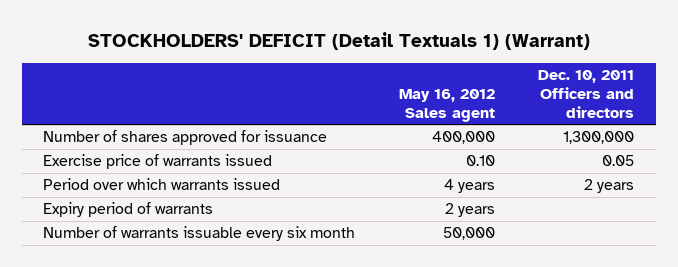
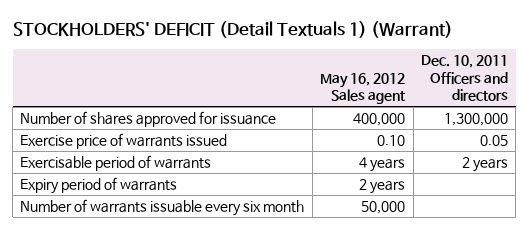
[43,178,281,191] Period over which warrants issued -> [20,155,212,172] Exercisable period of warrants

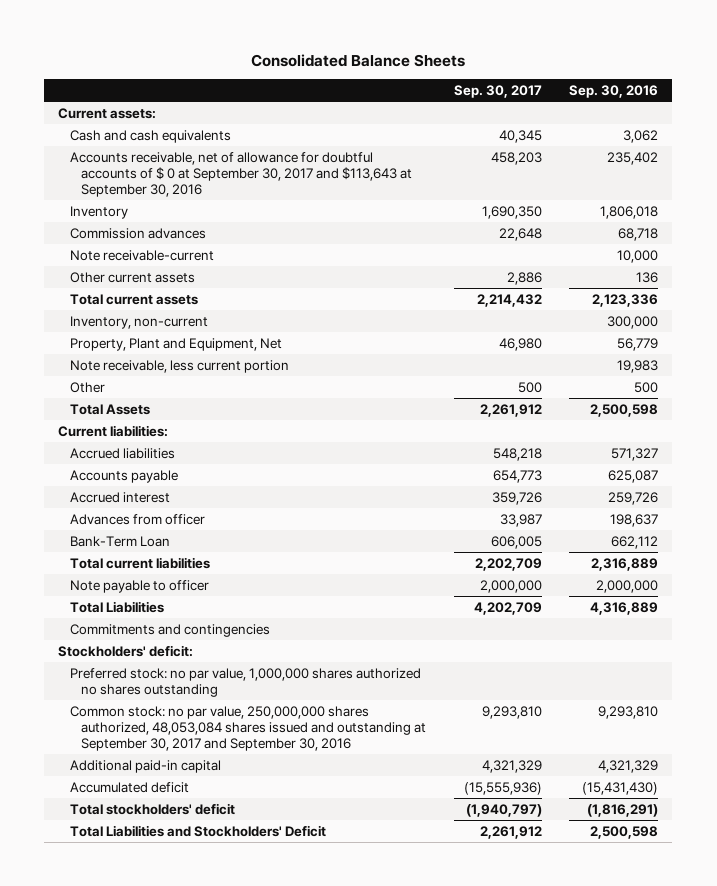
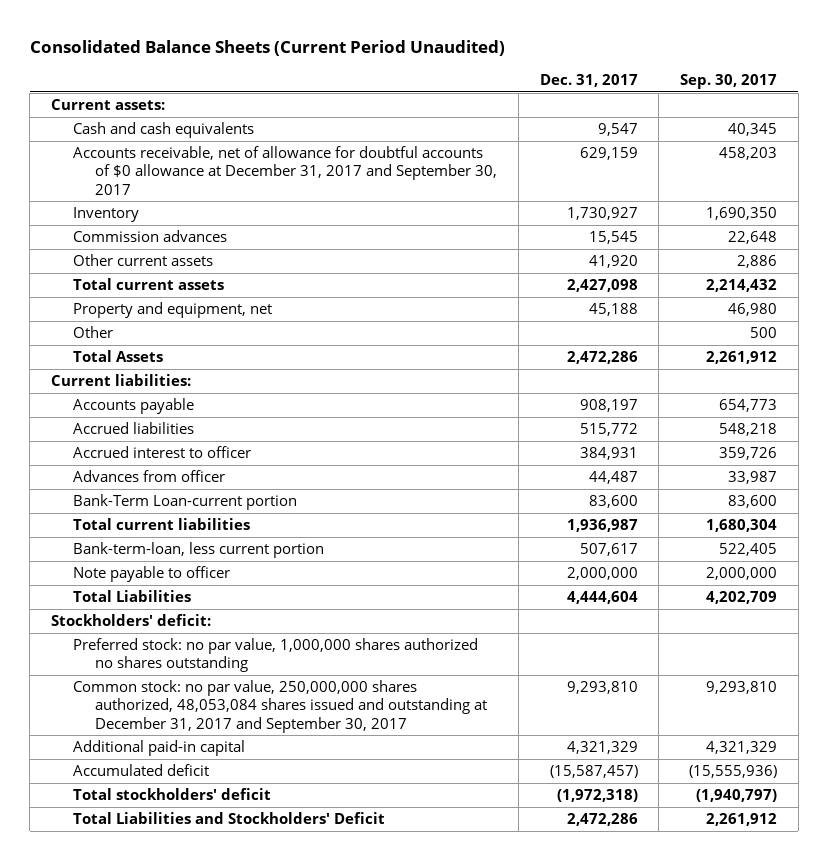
[251,53,466,67] Consolidated Balance Sheets -> [29,40,505,57] Consolidated Balance Sheets (Current Period Unaudited)
[569,85,659,99] Sep. 30, 2016 -> none
none -> [539,74,638,88] Dec. 31, 2017
[69,151,413,197] Accounts receivable, net of allowance for doubtful accounts of $ 0 at September 30, 2017 and $113,643 at September 30, 2016 -> [73,146,498,195] Accounts receivable, net of allowance for doubtful accounts of $0 allowance at December 31, 2017 and September 30, 2017
[69,249,214,261] Note receivable-current -> none
[69,315,208,329] Inventory, non-current -> none
[69,359,289,373] Note receivable, less current portion -> none
[69,337,282,351] Property, Plant and Equipment, Net -> [73,302,273,319] Property and equipment, net
[69,447,175,459] Accrued liabilities -> [73,422,195,435] Accrued liabilities
[69,491,170,503] Accrued interest -> [73,446,252,459] Accrued interest to officer
[69,535,170,547] Bank-Term Loan -> [73,494,298,511] Bank-Term Loan-current portion
[490,535,542,549] 606,005 -> [728,495,778,509] 83,600
[474,557,542,571] 2,202,709 -> [706,519,778,533] 1,680,304
none -> [73,542,325,559] Bank-term-loan, less current portion
[69,623,270,637] Commitments and contingencies -> none
[69,705,427,751] Common stock: no par value, 250,000,000 shares authorized, 48,053,084 shares issued and outstanding at September 30, 2017 and September 30, 2016 -> [73,680,488,733] Common stock: no par value, 250,000,000 shares authorized, 48,053,084 shares issued and outstanding at December 31, 2017 and September 30, 2017

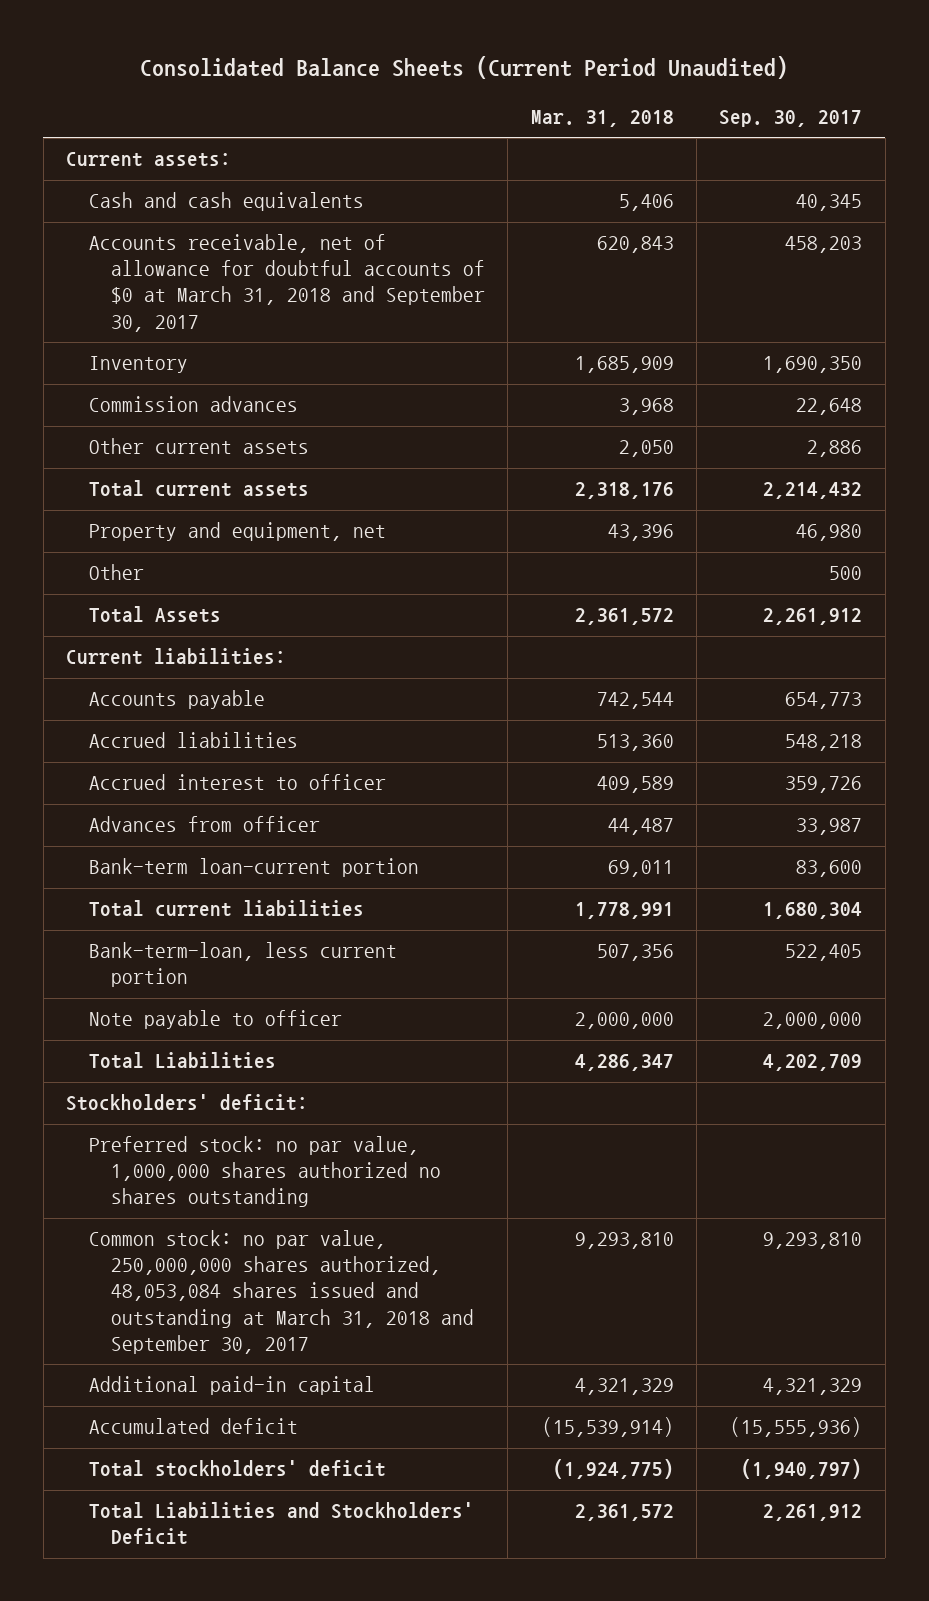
[539,74,638,88] Dec. 31, 2017 -> none
none -> [530,110,674,128] Mar. 31, 2018
[73,146,498,195] Accounts receivable, net of allowance for doubtful accounts of $0 allowance at December 31, 2017 and September 30, 2017 -> [88,234,486,332] Accounts receivable, net of allowance for doubtful accounts of $0 at March 31, 2018 and September 30, 2017
[73,494,298,511] Bank-Term Loan-current portion -> [88,858,419,878] Bank-term loan-current portion
[73,680,488,733] Common stock: no par value, 250,000,000 shares authorized, 48,053,084 shares issued and outstanding at December 31, 2017 and September 30, 2017 -> [88,1230,475,1354] Common stock: no par value, 250,000,000 shares authorized, 48,053,084 shares issued and outstanding at March 31, 2018 and September 30, 2017

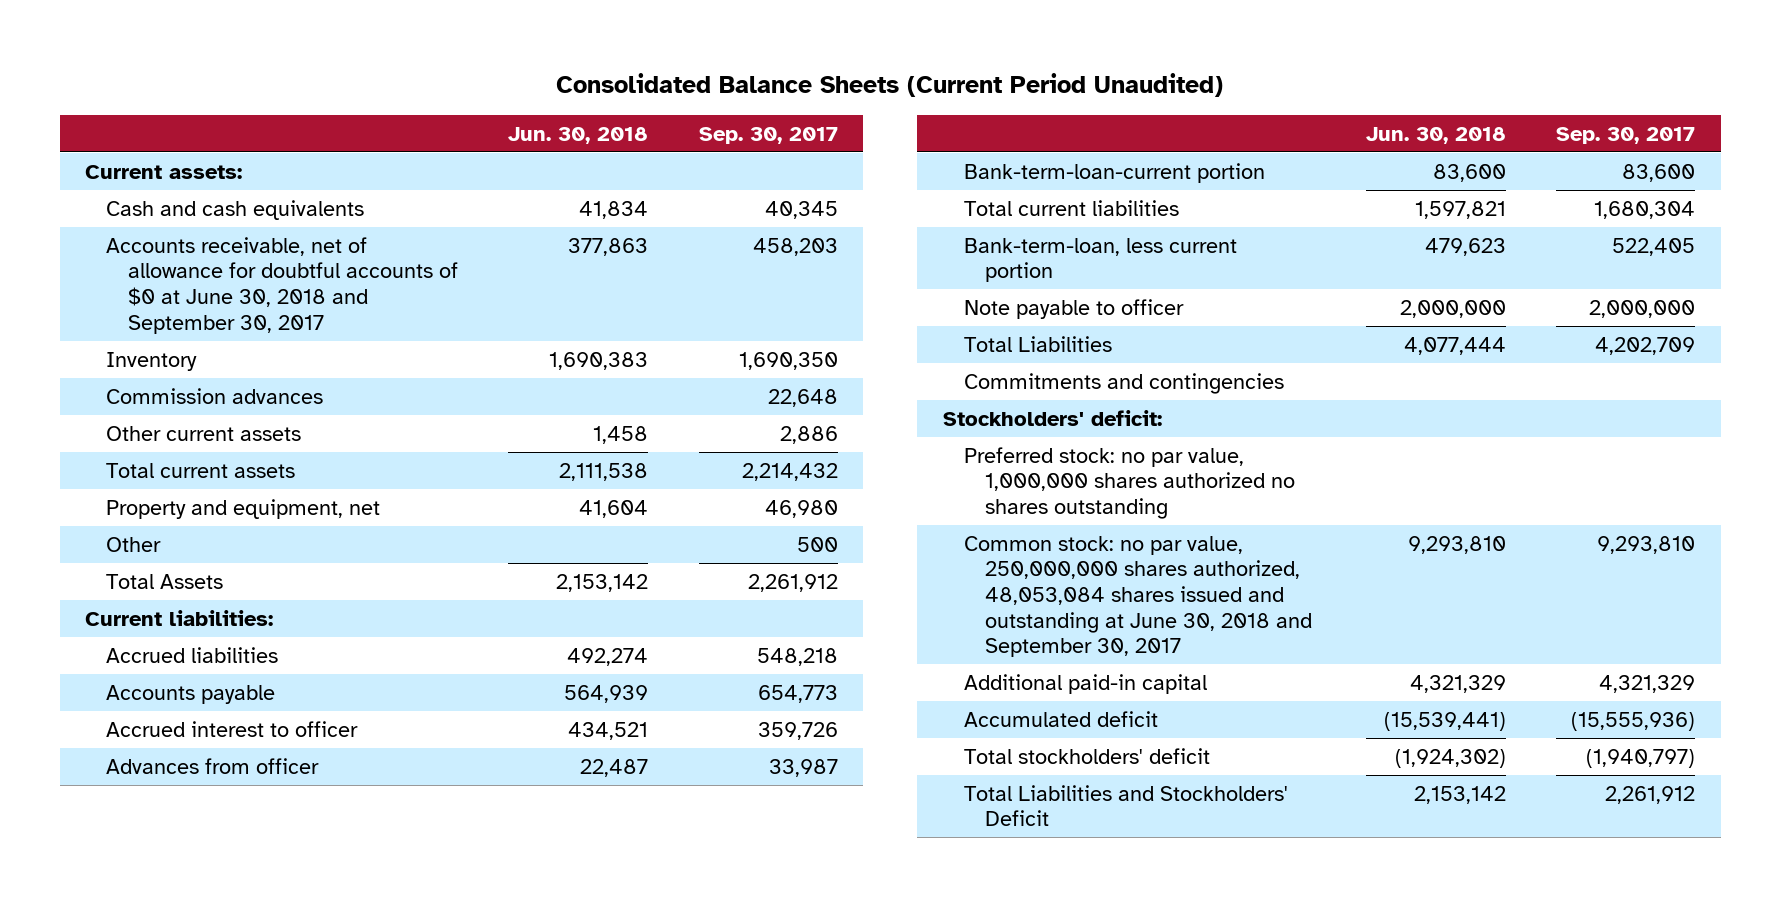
[530,110,674,128] Mar. 31, 2018 -> none
none -> [508,126,649,144] Jun. 30, 2018
[88,234,486,332] Accounts receivable, net of allowance for doubtful accounts of $0 at March 31, 2018 and September 30, 2017 -> [106,236,458,334] Accounts receivable, net of allowance for doubtful accounts of $0 at June 30, 2018 and September 30, 2017
[88,690,265,710] Accounts payable -> [106,684,276,704] Accounts payable
[88,858,419,878] Bank-term loan-current portion -> [963,162,1265,183] Bank-term-loan-current portion
none -> [963,372,1284,394] Commitments and contingencies
[88,1230,475,1354] Common stock: no par value, 250,000,000 shares authorized, 48,053,084 shares issued and outstanding at March 31, 2018 and September 30, 2017 -> [963,535,1313,658] Common stock: no par value, 250,000,000 shares authorized, 48,053,084 shares issued and outstanding at June 30, 2018 and September 30, 2017

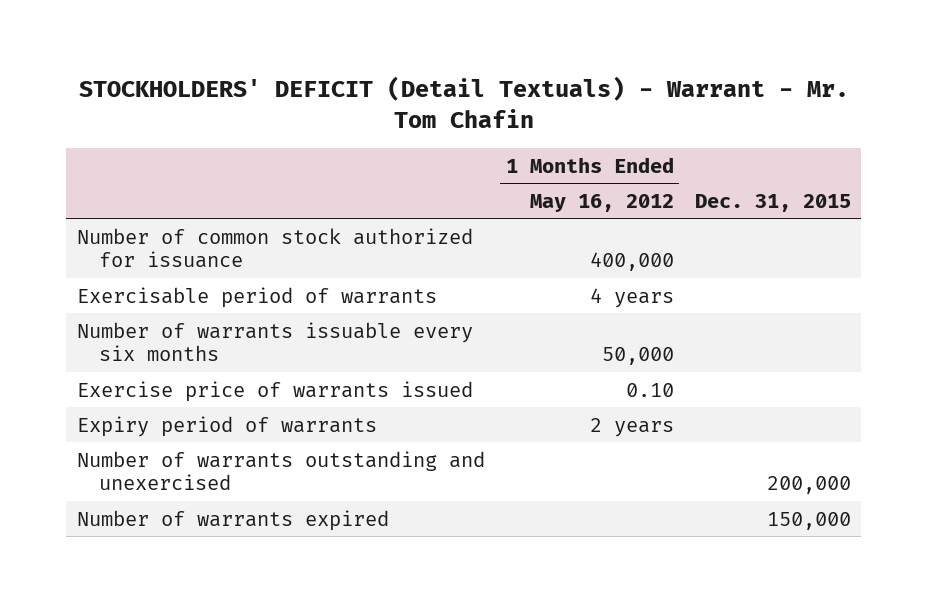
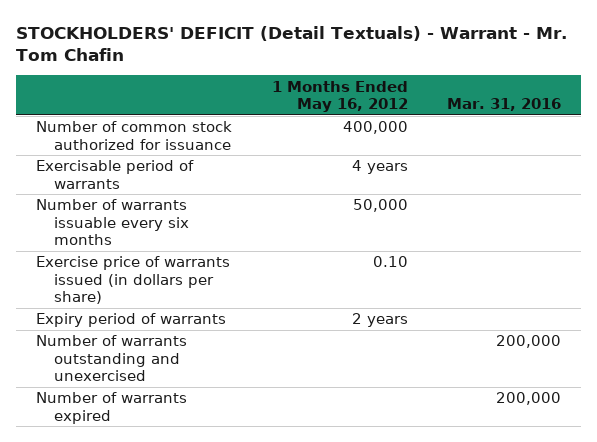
[694,193,851,212] Dec. 31, 2015 -> none
none -> [447,98,562,112] Mar. 31, 2016
[76,380,473,402] Exercise price of warrants issued -> [36,256,231,305] Exercise price of warrants issued (in dollars per share)

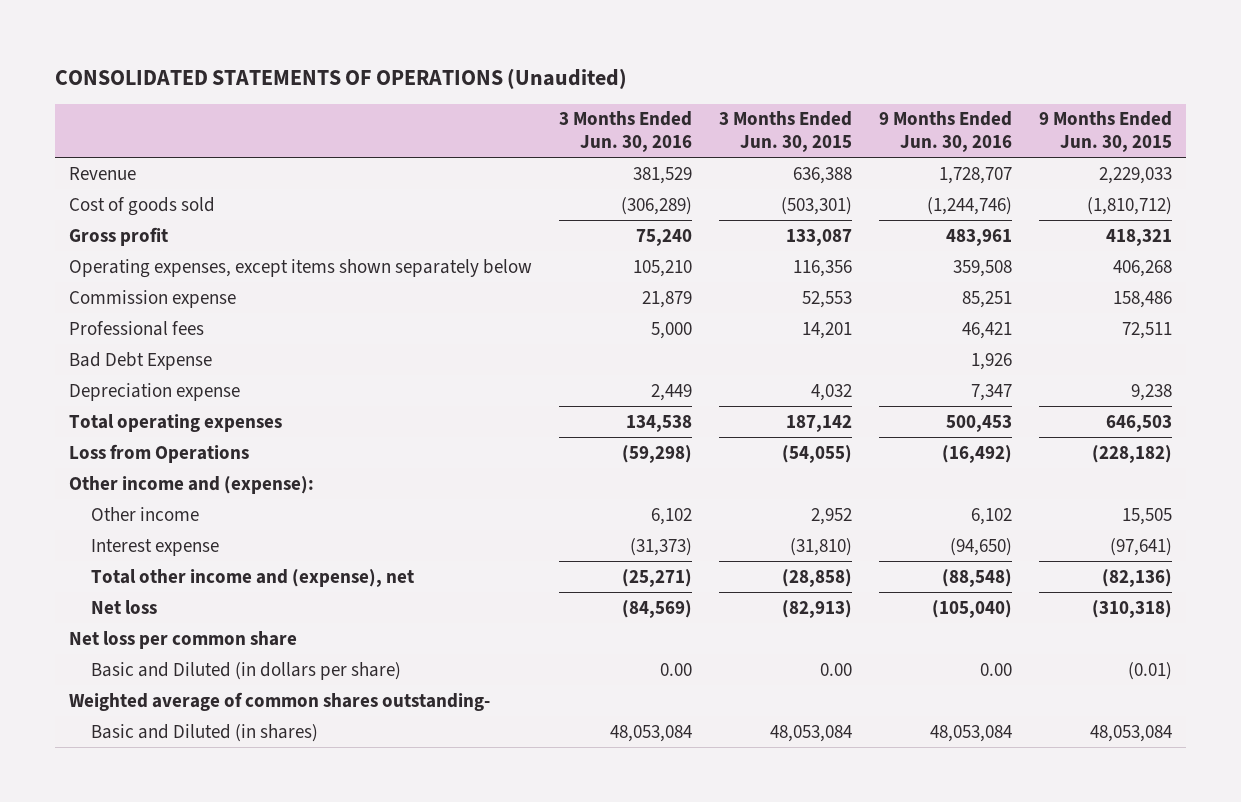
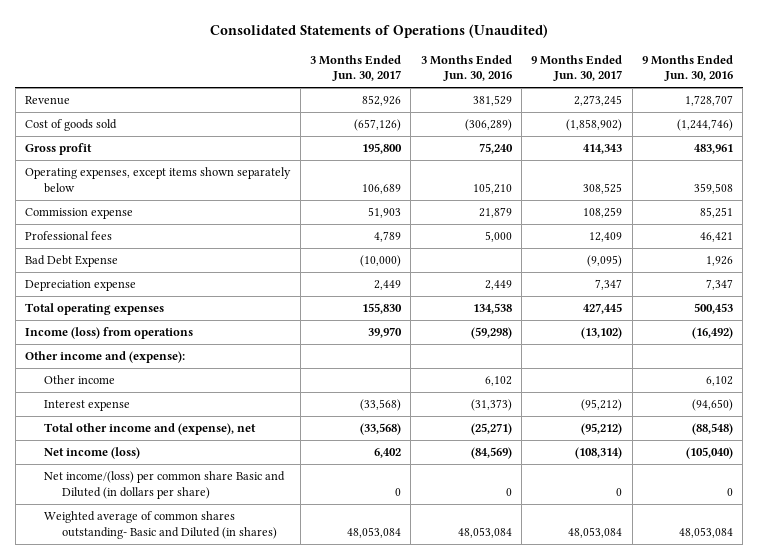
[55,67,628,89] CONSOLIDATED STATEMENTS OF OPERATIONS (Unaudited) -> [210,23,549,38] Consolidated Statements of Operations (Unaudited)
[718,111,852,152] 3 Months Ended Jun. 30, 2015 -> none
[1038,111,1172,152] 9 Months Ended Jun. 30, 2015 -> none
none -> [309,54,401,82] 3 Months Ended Jun. 30, 2017
none -> [531,54,623,82] 9 Months Ended Jun. 30, 2017
[68,443,249,463] Loss from Operations -> [25,327,194,340] Income (loss) from operations
[68,630,297,649] Net loss per common share -> none
[68,691,490,711] Weighted average of common shares outstanding- -> none
[91,599,158,614] Net loss -> [43,447,140,460] Net income (loss)
[91,661,402,680] Basic and Diluted (in dollars per share) -> [43,471,285,499] Net income/(loss) per common share Basic and Diluted (in dollars per share)
[659,662,692,676] 0.00 -> [505,487,512,496] 0
[979,662,1012,676] 0.00 -> [726,487,733,496] 0
[91,723,319,742] Basic and Diluted (in shares) -> [43,511,278,539] Weighted average of common shares outstanding- Basic and Diluted (in shares)

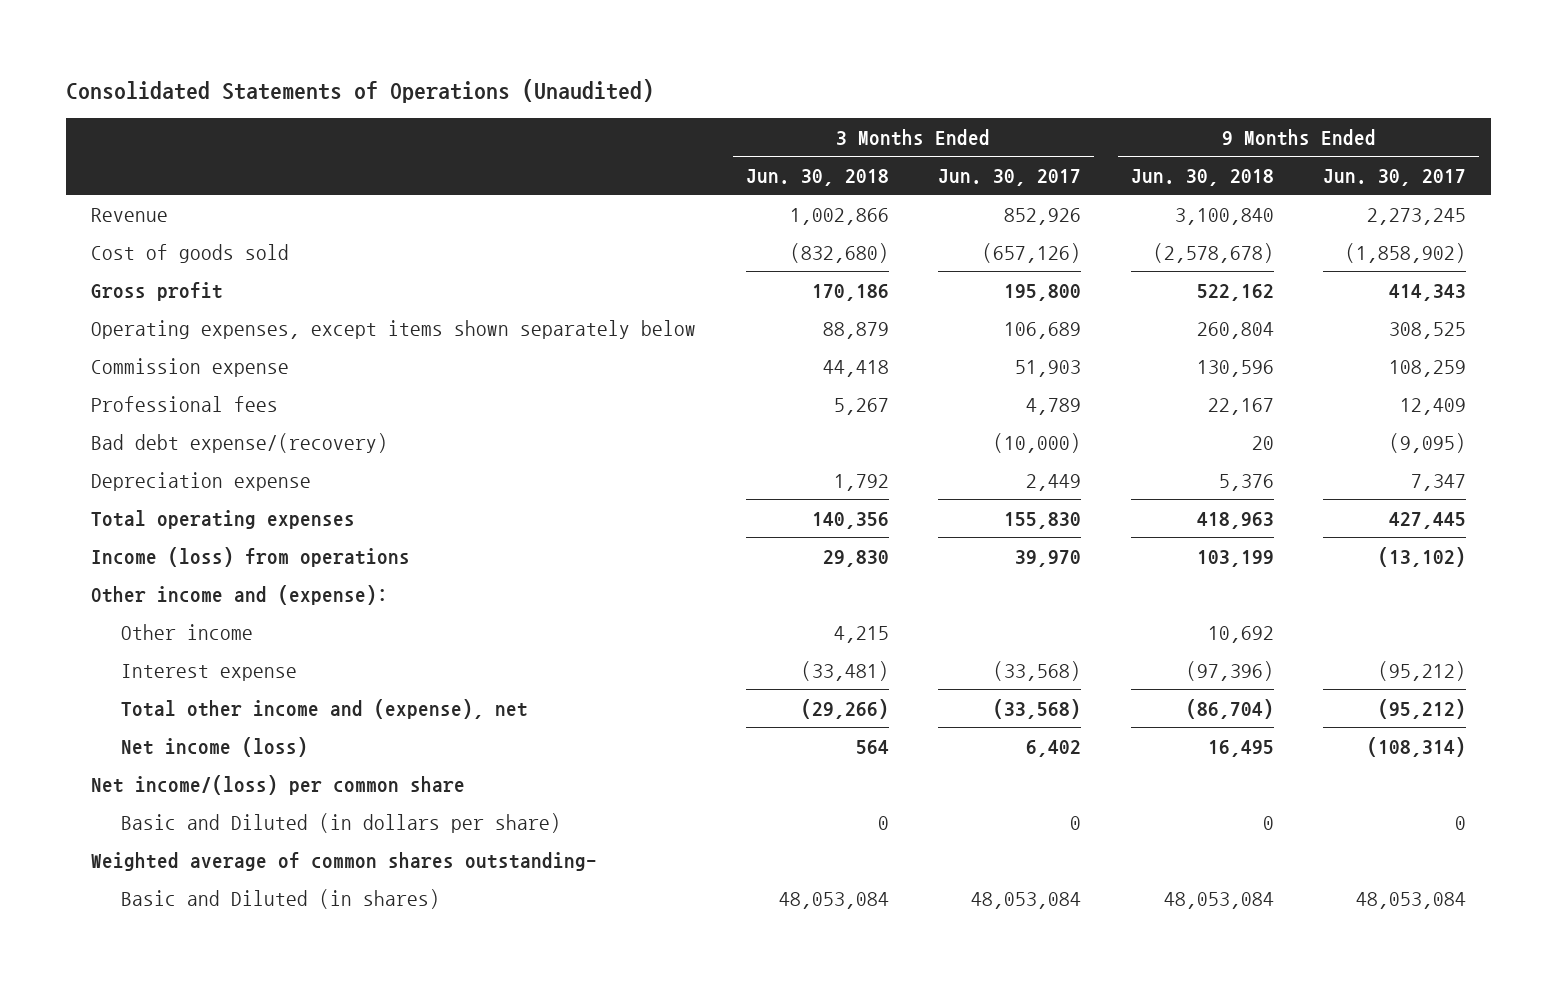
[420,54,512,82] 3 Months Ended Jun. 30, 2016 -> none
[641,54,733,82] 9 Months Ended Jun. 30, 2016 -> none
none -> [745,168,889,186] Jun. 30, 2018
none -> [1130,168,1274,186] Jun. 30, 2018
[25,255,119,268] Bad Debt Expense -> [91,432,389,453] Bad debt expense/(recovery)
none -> [91,774,466,795] Net income/(loss) per common share
[43,471,285,499] Net income/(loss) per common share Basic and Diluted (in dollars per share) -> [121,812,562,833] Basic and Diluted (in dollars per share)
none -> [91,851,598,871] Weighted average of common shares outstanding-
[43,511,278,539] Weighted average of common shares outstanding- Basic and Diluted (in shares) -> [121,888,441,909] Basic and Diluted (in shares)

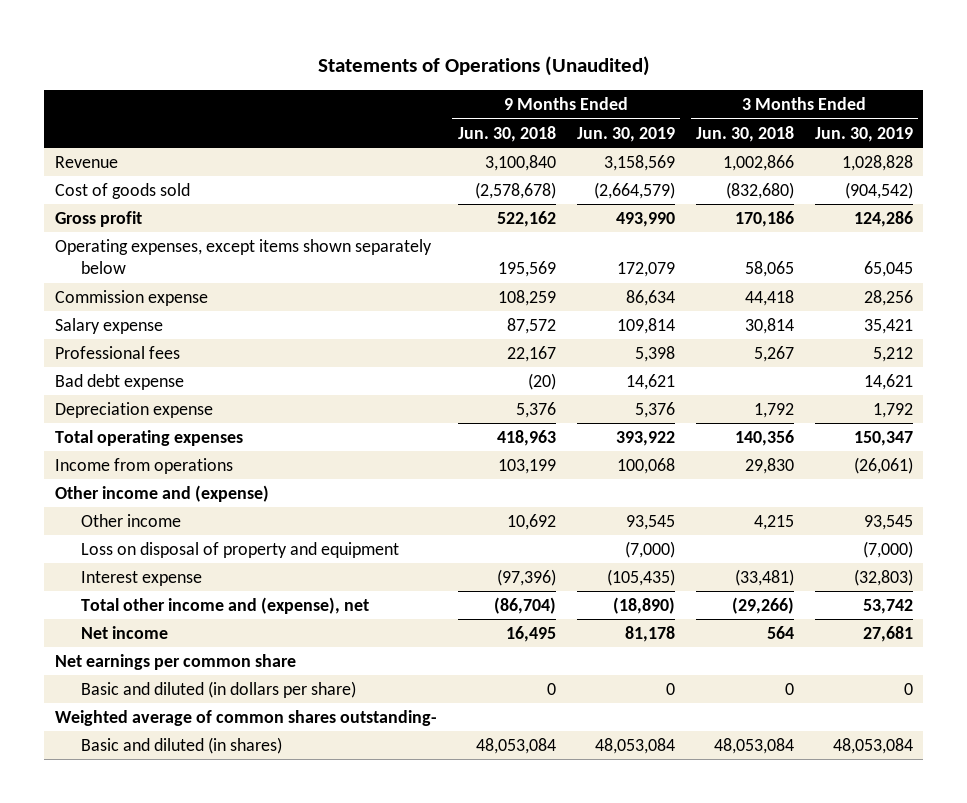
[66,78,655,103] Consolidated Statements of Operations (Unaudited) -> [317,56,650,77] Statements of Operations (Unaudited)
[938,168,1082,186] Jun. 30, 2017 -> none
[1323,168,1467,186] Jun. 30, 2017 -> none
none -> [576,126,675,142] Jun. 30, 2019
none -> [814,126,913,142] Jun. 30, 2019
[822,321,889,339] 88,879 -> [744,261,794,278] 58,065
[1196,321,1274,339] 260,804 -> [497,261,556,278] 195,569
[1196,359,1274,377] 130,596 -> [497,290,556,307] 108,259
none -> [54,318,163,335] Salary expense
[91,432,389,453] Bad debt expense/(recovery) -> [54,374,184,391] Bad debt expense
[1251,435,1274,450] 20 -> [527,373,556,391] (20)
[91,546,411,567] Income (loss) from operations -> [54,458,233,475] Income from operations
[91,584,389,605] Other income and (expense): -> [54,485,269,503] Other income and (expense)
none -> [80,542,399,559] Loss on disposal of property and equipment
[121,736,309,757] Net income (loss) -> [80,626,168,640] Net income
[91,774,466,795] Net income/(loss) per common share -> [54,654,296,671] Net earnings per common share
[121,812,562,833] Basic and Diluted (in dollars per share) -> [80,681,356,699] Basic and diluted (in dollars per share)
[121,888,441,909] Basic and Diluted (in shares) -> [80,737,282,755] Basic and diluted (in shares)

